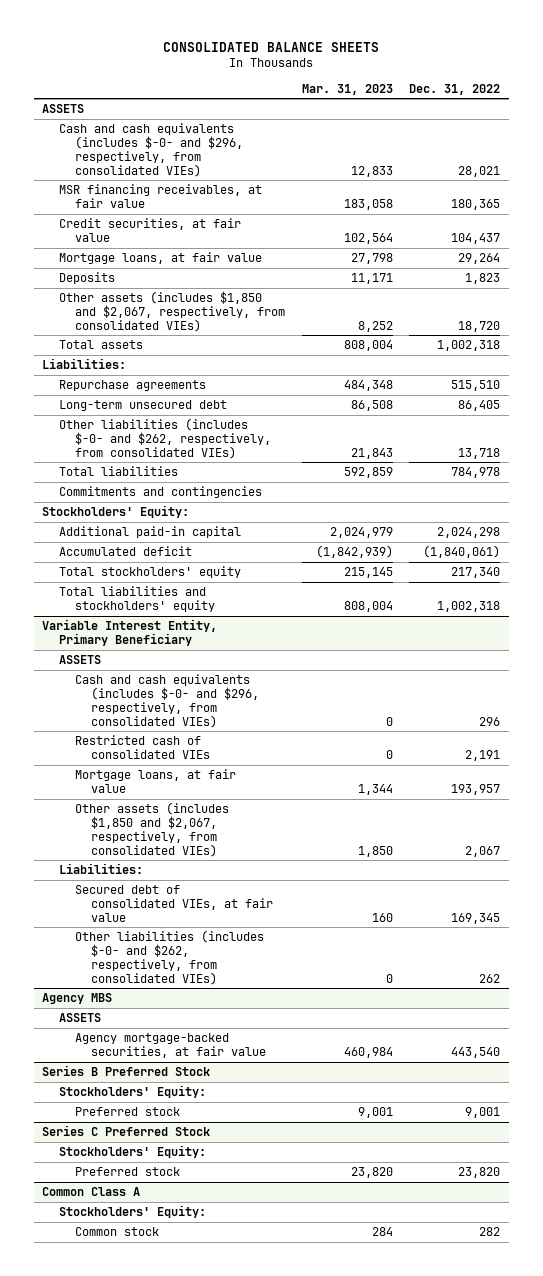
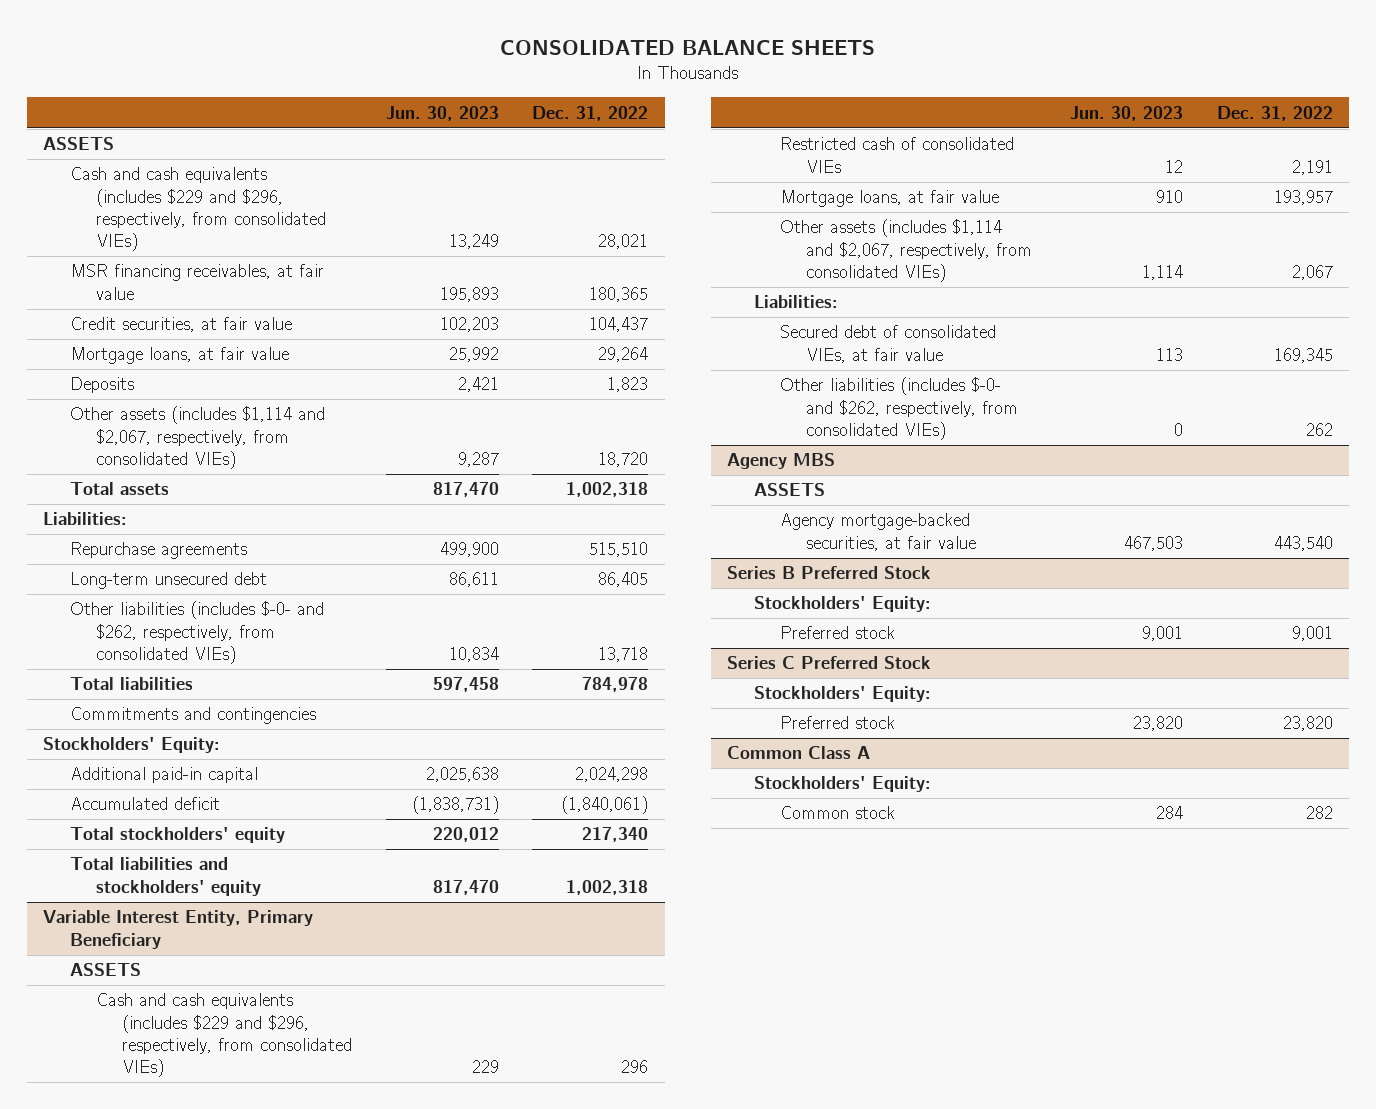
[301,83,393,95] Mar. 31, 2023 -> none
none -> [385,105,499,121] Jun. 30, 2023
[58,123,243,177] Cash and cash equivalents (includes $-0- and $296, respectively, from consolidated VIEs) -> [69,167,327,252] Cash and cash equivalents (includes $229 and $296, respectively, from consolidated VIEs)
[58,291,285,332] Other assets (includes $1,850 and $2,067, respectively, from consolidated VIEs) -> [69,406,325,470] Other assets (includes $1,114 and $2,067, respectively, from consolidated VIEs)
[74,674,259,728] Cash and cash equivalents (includes $-0- and $296, respectively, from consolidated VIEs) -> [96,993,353,1078] Cash and cash equivalents (includes $229 and $296, respectively, from consolidated VIEs)
[74,802,229,857] Other assets (includes $1,850 and $2,067, respectively, from consolidated VIEs) -> [780,219,1033,283] Other assets (includes $1,114 and $2,067, respectively, from consolidated VIEs)

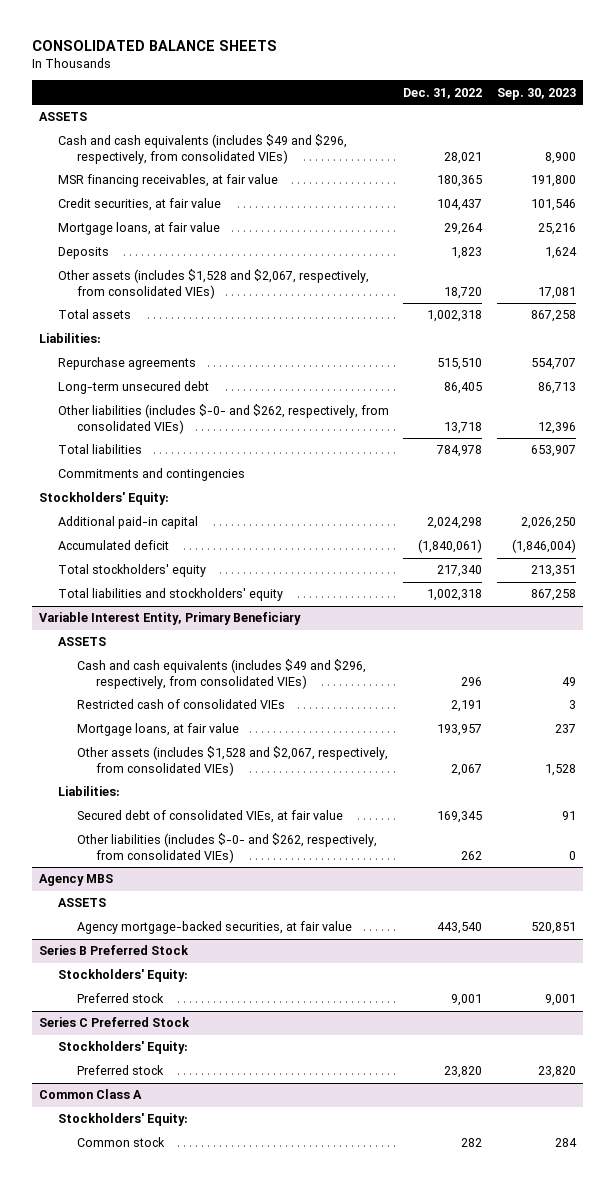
[385,105,499,121] Jun. 30, 2023 -> none
none -> [496,87,576,100] Sep. 30, 2023
[69,167,327,252] Cash and cash equivalents (includes $229 and $296, respectively, from consolidated VIEs) -> [57,134,347,164] Cash and cash equivalents (includes $49 and $296, respectively, from consolidated VIEs)
[69,406,325,470] Other assets (includes $1,114 and $2,067, respectively, from consolidated VIEs) -> [57,269,369,299] Other assets (includes $1,528 and $2,067, respectively, from consolidated VIEs)
[96,993,353,1078] Cash and cash equivalents (includes $229 and $296, respectively, from consolidated VIEs) -> [76,659,366,689] Cash and cash equivalents (includes $49 and $296, respectively, from consolidated VIEs)
[780,219,1033,283] Other assets (includes $1,114 and $2,067, respectively, from consolidated VIEs) -> [76,746,388,776] Other assets (includes $1,528 and $2,067, respectively, from consolidated VIEs)

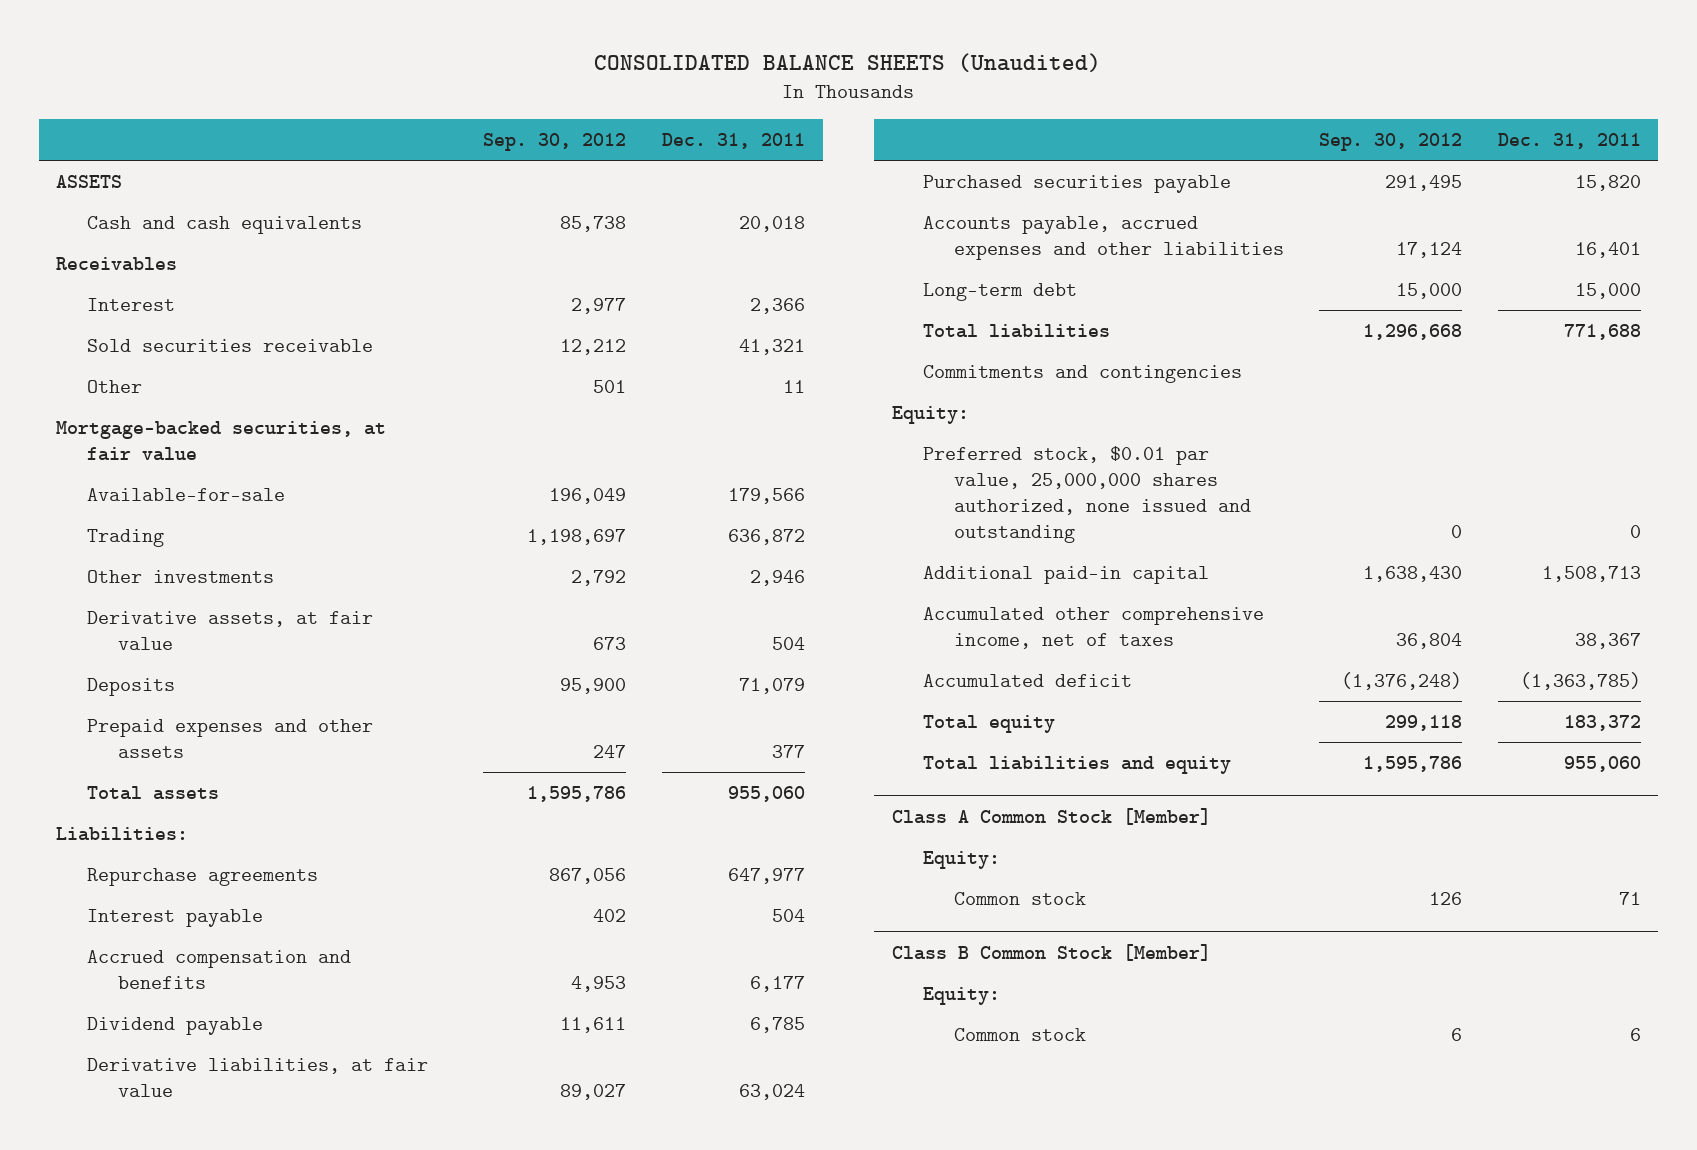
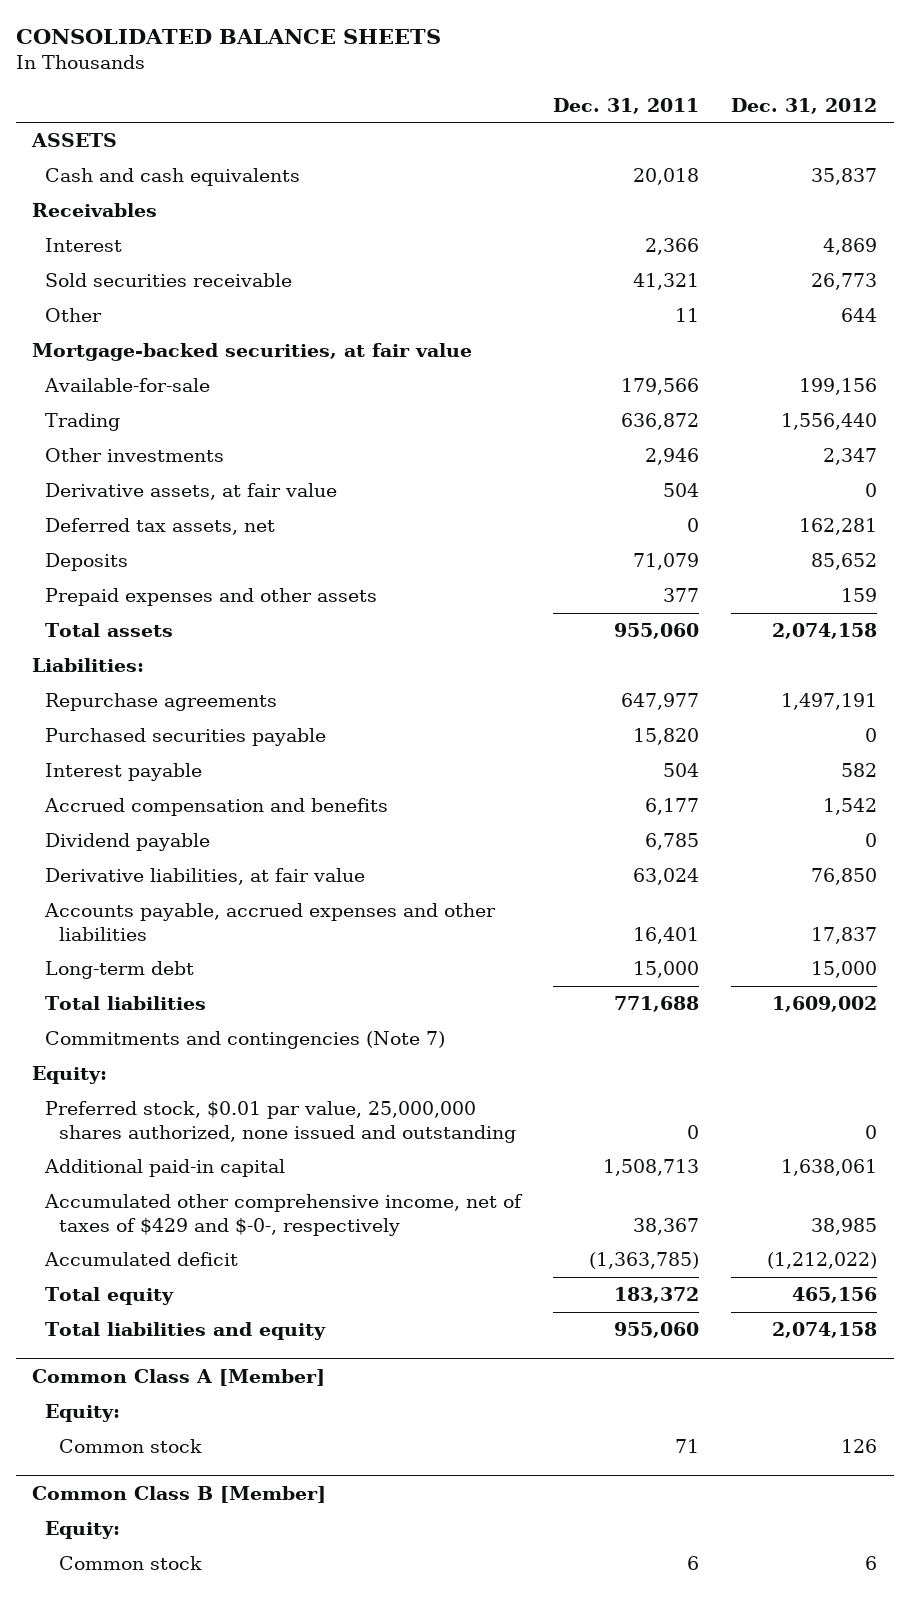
[594,53,1102,73] CONSOLIDATED BALANCE SHEETS (Unaudited) -> [15,29,441,45] CONSOLIDATED BALANCE SHEETS
[483,132,627,151] Sep. 30, 2012 -> none
none -> [731,97,878,114] Dec. 31, 2012
none -> [45,518,276,536] Deferred tax assets, net
[922,174,1231,193] Purchased securities payable -> [45,728,327,747] Purchased securities payable
[922,364,1242,383] Commitments and contingencies -> [45,1031,446,1050] Commitments and contingencies (Note 7)
[922,606,1264,649] Accumulated other comprehensive income, net of taxes -> [44,1194,524,1236] Accumulated other comprehensive income, net of taxes of $429 and $-0-, respectively
[891,807,1211,825] Class A Common Stock [Member] -> [31,1368,325,1386] Common Class A [Member]
[891,943,1211,961] Class B Common Stock [Member] -> [31,1485,326,1503] Common Class B [Member]

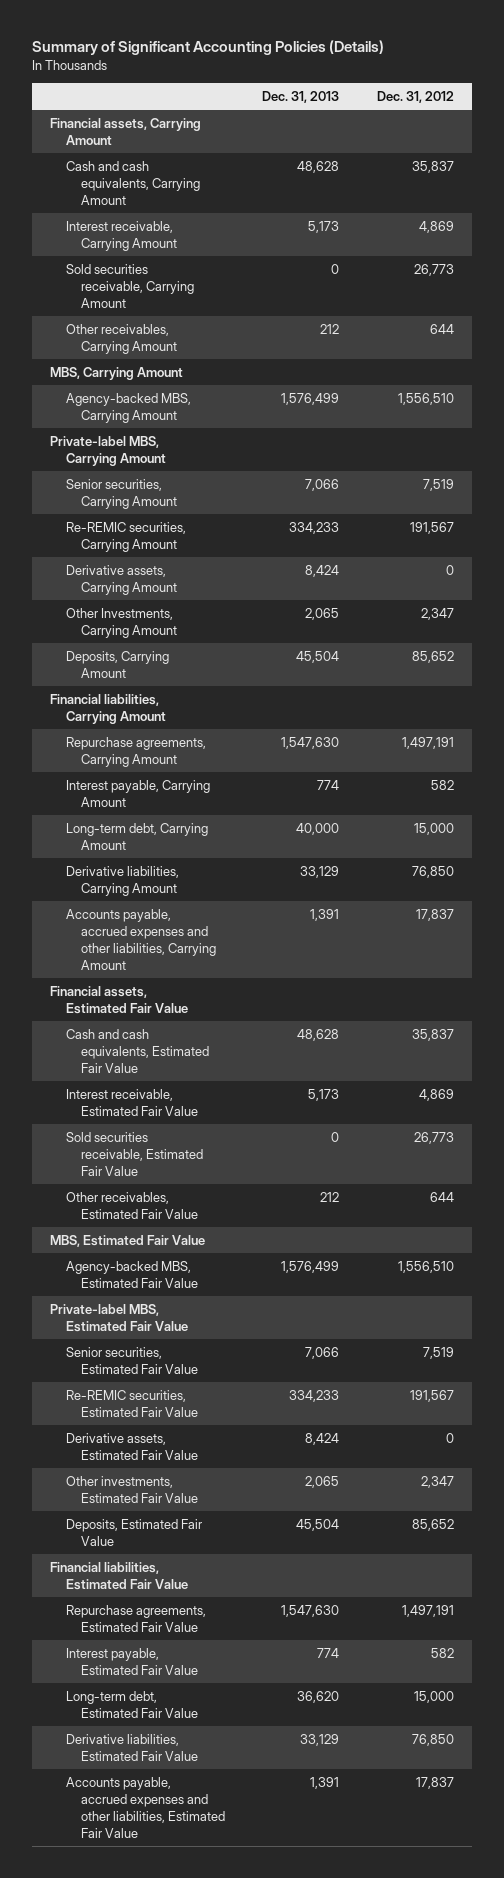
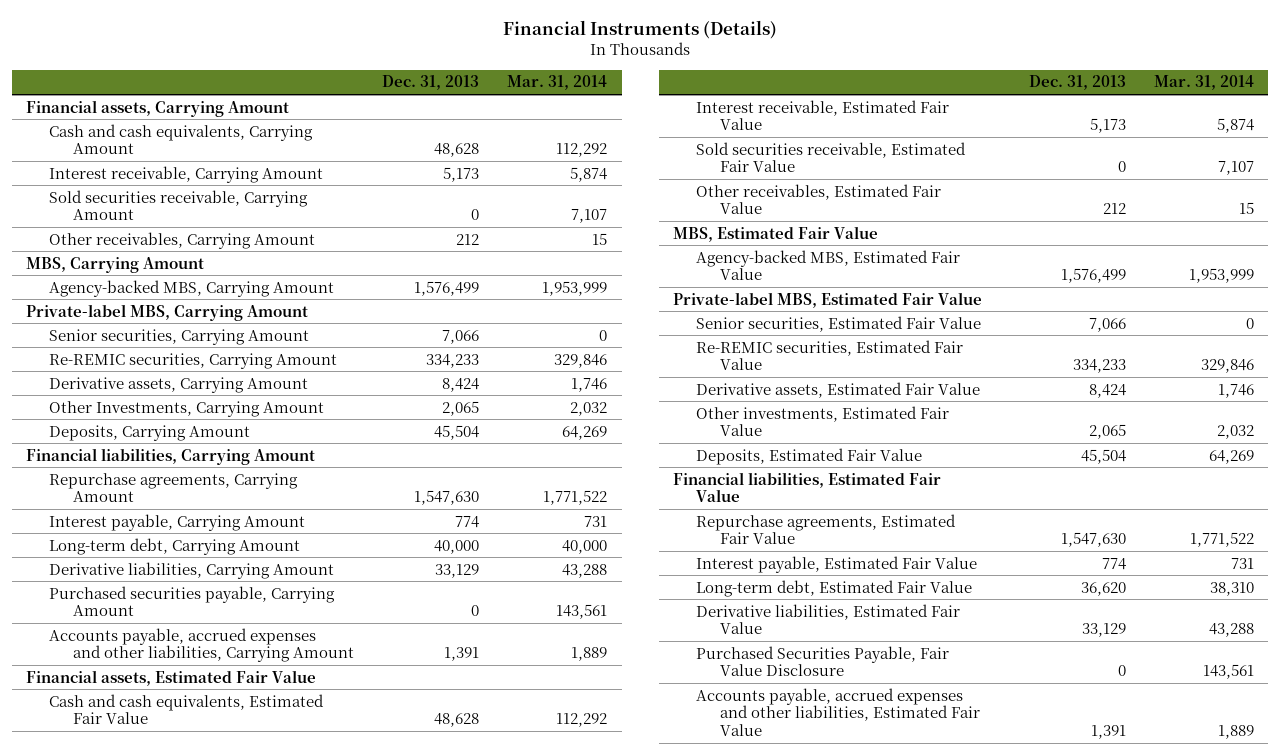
[31,40,384,56] Summary of Significant Accounting Policies (Details) -> [503,19,778,39] Financial Instruments (Details)
[376,90,454,103] Dec. 31, 2012 -> none
none -> [507,75,608,91] Mar. 31, 2014
none -> [49,585,336,617] Purchased securities payable, Carrying Amount
none -> [696,645,950,677] Purchased Securities Payable, Fair Value Disclosure

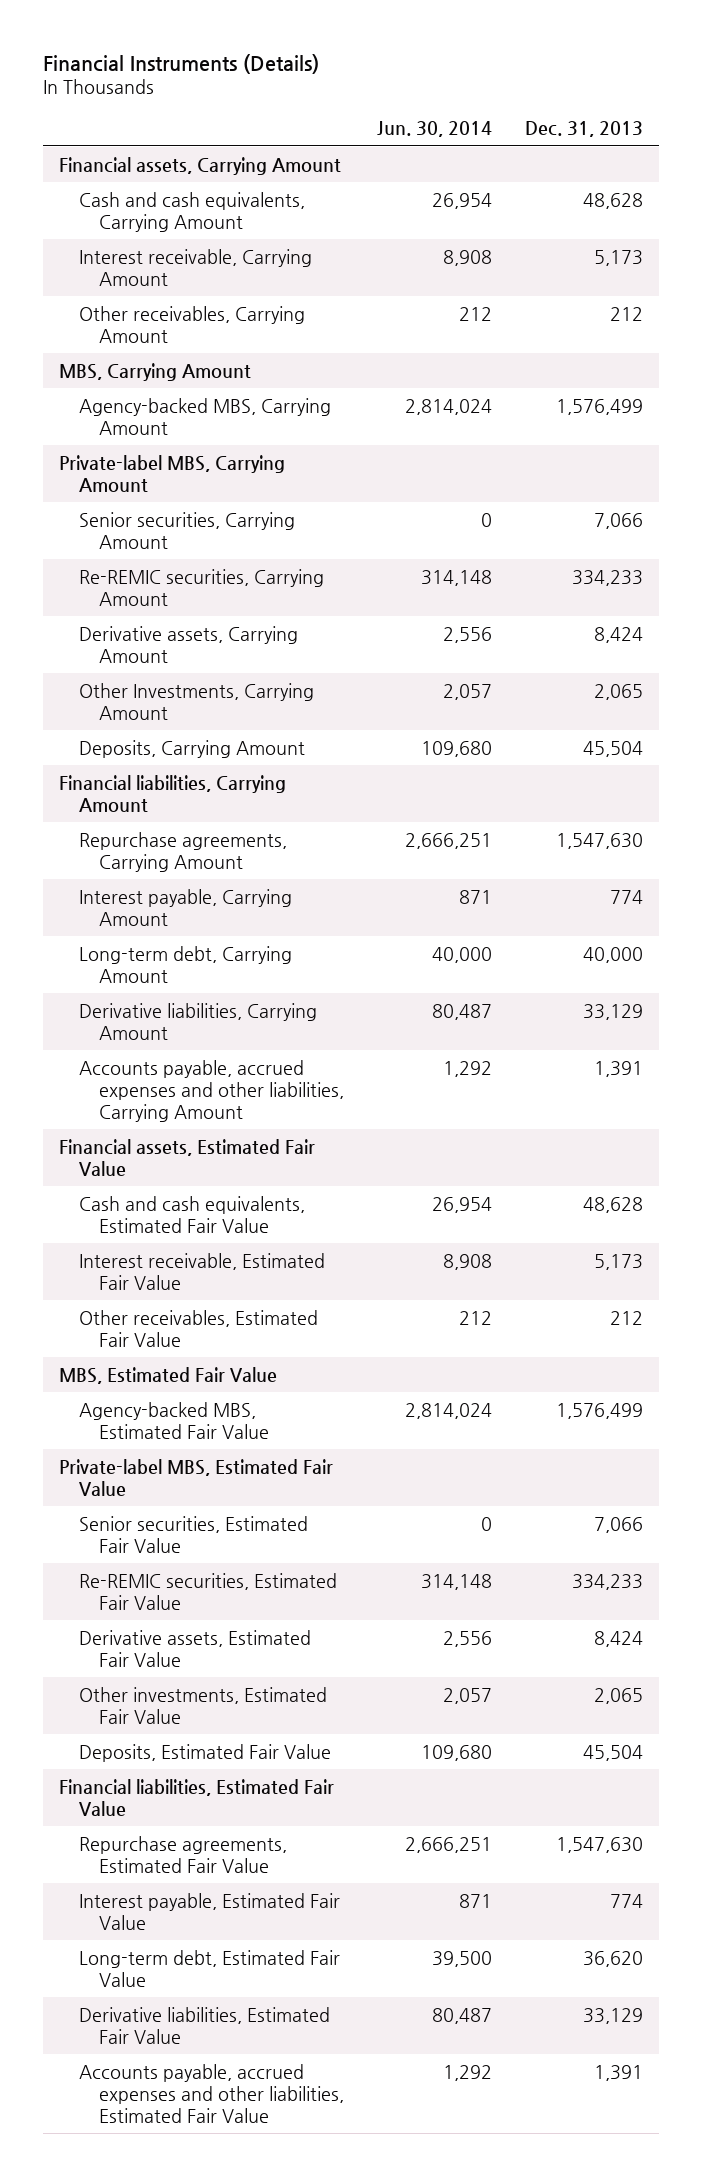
[507,75,608,91] Mar. 31, 2014 -> none
none -> [377,121,493,138] Jun. 30, 2014
[49,189,309,221] Sold securities receivable, Carrying Amount -> none
[49,585,336,617] Purchased securities payable, Carrying Amount -> none
[696,141,967,173] Sold securities receivable, Estimated Fair Value -> none
[696,645,950,677] Purchased Securities Payable, Fair Value Disclosure -> none

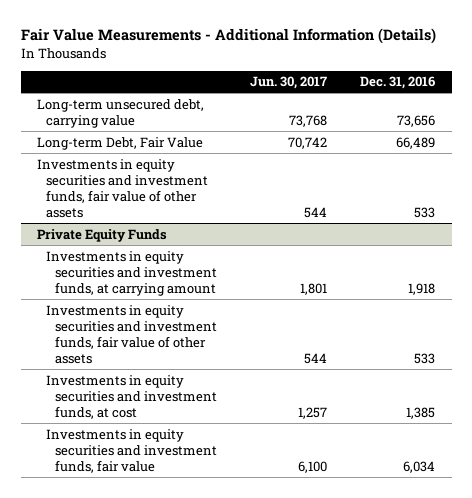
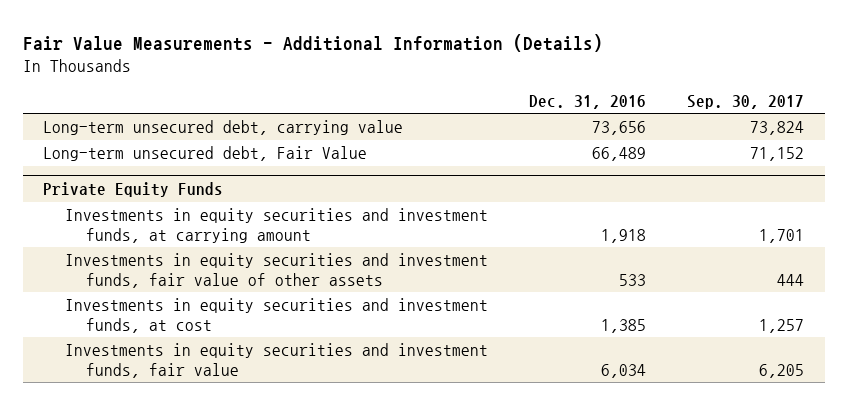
[250,76,328,90] Jun. 30, 2017 -> none
none -> [686,94,804,109] Sep. 30, 2017
[37,158,209,219] Investments in equity securities and investment funds, fair value of other assets -> none
[37,136,204,150] Long-term Debt, Fair Value -> [43,146,368,162] Long-term unsecured debt, Fair Value

